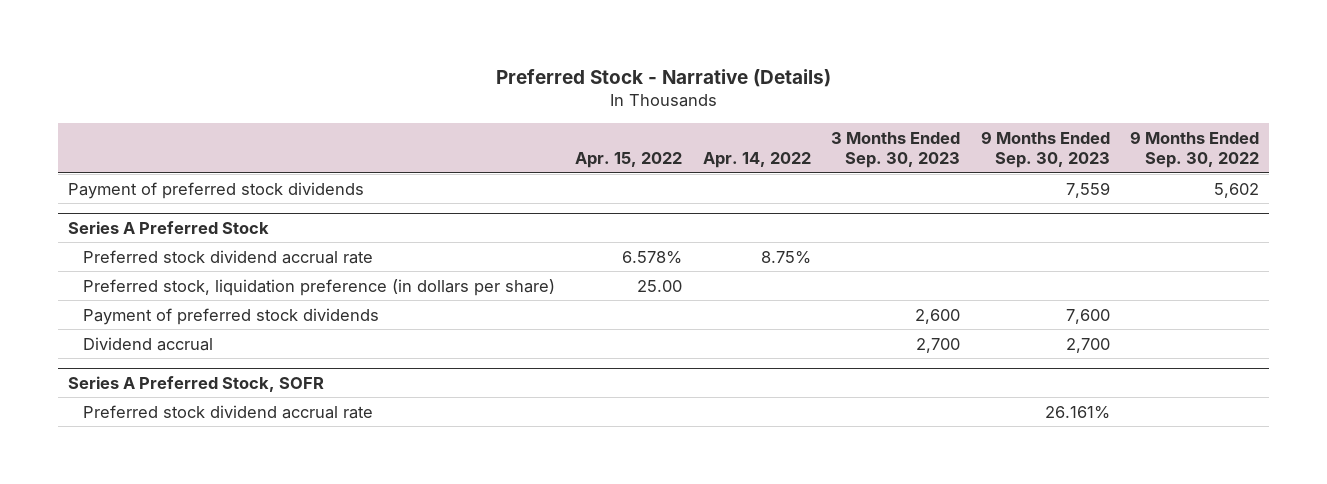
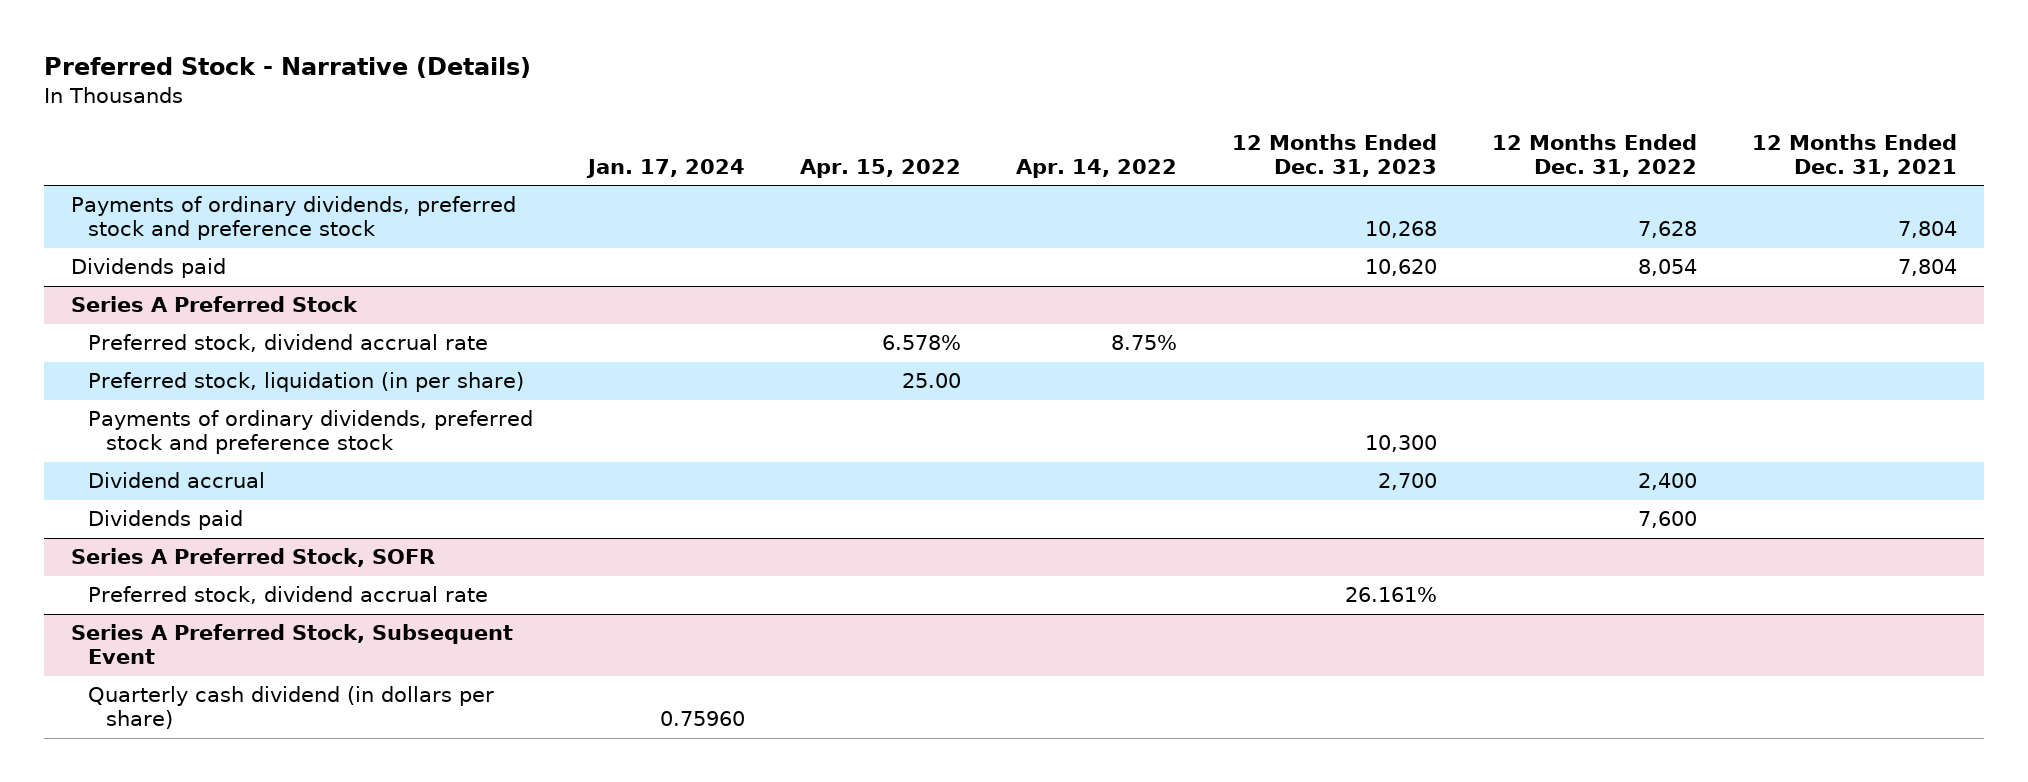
[831,131,961,169] 3 Months Ended Sep. 30, 2023 -> none
[980,130,1110,169] 9 Months Ended Sep. 30, 2023 -> none
[1129,130,1259,169] 9 Months Ended Sep. 30, 2022 -> none
none -> [586,158,746,178] Jan. 17, 2024
none -> [1231,133,1437,177] 12 Months Ended Dec. 31, 2023
none -> [1491,133,1697,177] 12 Months Ended Dec. 31, 2022
none -> [1751,133,1957,177] 12 Months Ended Dec. 31, 2021
[68,181,365,199] Payment of preferred stock dividends -> [71,196,517,241] Payments of ordinary dividends, preferred stock and preference stock
none -> [71,258,227,279] Dividends paid
[83,249,374,264] Preferred stock dividend accrual rate -> [88,334,489,353] Preferred stock, dividend accrual rate
[83,278,556,296] Preferred stock, liquidation preference (in dollars per share) -> [88,372,525,393] Preferred stock, liquidation (in per share)
[83,307,380,325] Payment of preferred stock dividends -> [88,410,534,455] Payments of ordinary dividends, preferred stock and preference stock
none -> [88,510,244,531] Dividends paid
[83,404,374,419] Preferred stock dividend accrual rate -> [88,586,489,605] Preferred stock, dividend accrual rate
none -> [71,624,514,665] Series A Preferred Stock, Subsequent Event
none -> [88,686,495,730] Quarterly cash dividend (in dollars per share)

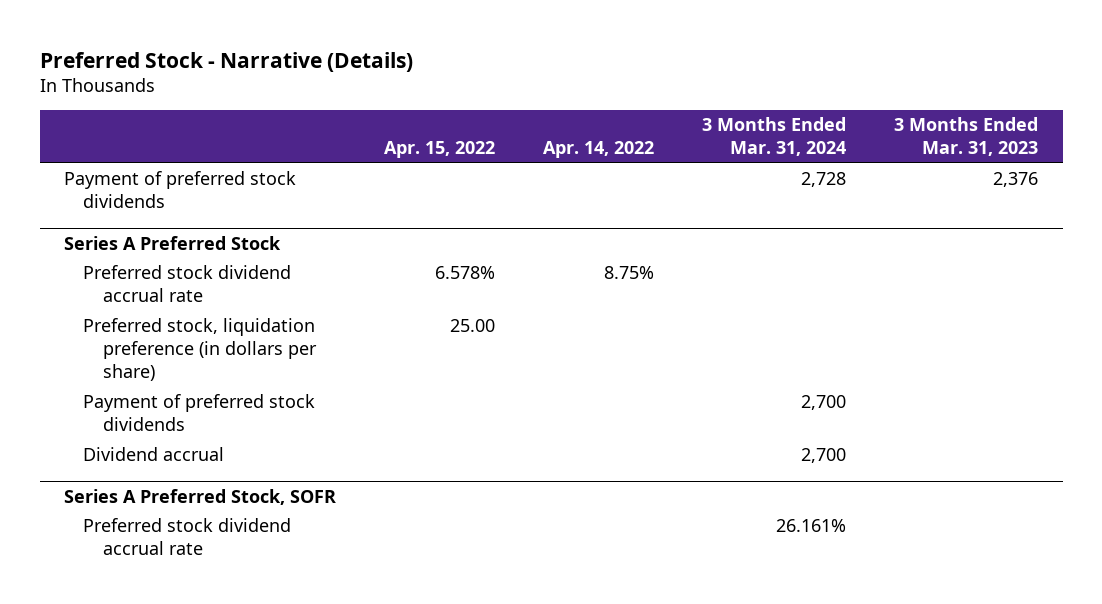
[586,158,746,178] Jan. 17, 2024 -> none
[1231,133,1437,177] 12 Months Ended Dec. 31, 2023 -> none
[1491,133,1697,177] 12 Months Ended Dec. 31, 2022 -> none
[1751,133,1957,177] 12 Months Ended Dec. 31, 2021 -> none
none -> [702,117,847,157] 3 Months Ended Mar. 31, 2024
none -> [894,117,1039,157] 3 Months Ended Mar. 31, 2023
[71,258,227,279] Dividends paid -> none
[71,196,517,241] Payments of ordinary dividends, preferred stock and preference stock -> [63,171,296,209] Payment of preferred stock dividends
[88,334,489,353] Preferred stock, dividend accrual rate -> [83,265,292,303] Preferred stock dividend accrual rate
[88,372,525,393] Preferred stock, liquidation (in per share) -> [83,318,317,382] Preferred stock, liquidation preference (in dollars per share)
[88,410,534,455] Payments of ordinary dividends, preferred stock and preference stock -> [83,394,316,432] Payment of preferred stock dividends
[88,510,244,531] Dividends paid -> none
[71,624,514,665] Series A Preferred Stock, Subsequent Event -> none
[88,686,495,730] Quarterly cash dividend (in dollars per share) -> none
[88,586,489,605] Preferred stock, dividend accrual rate -> [83,518,292,556] Preferred stock dividend accrual rate

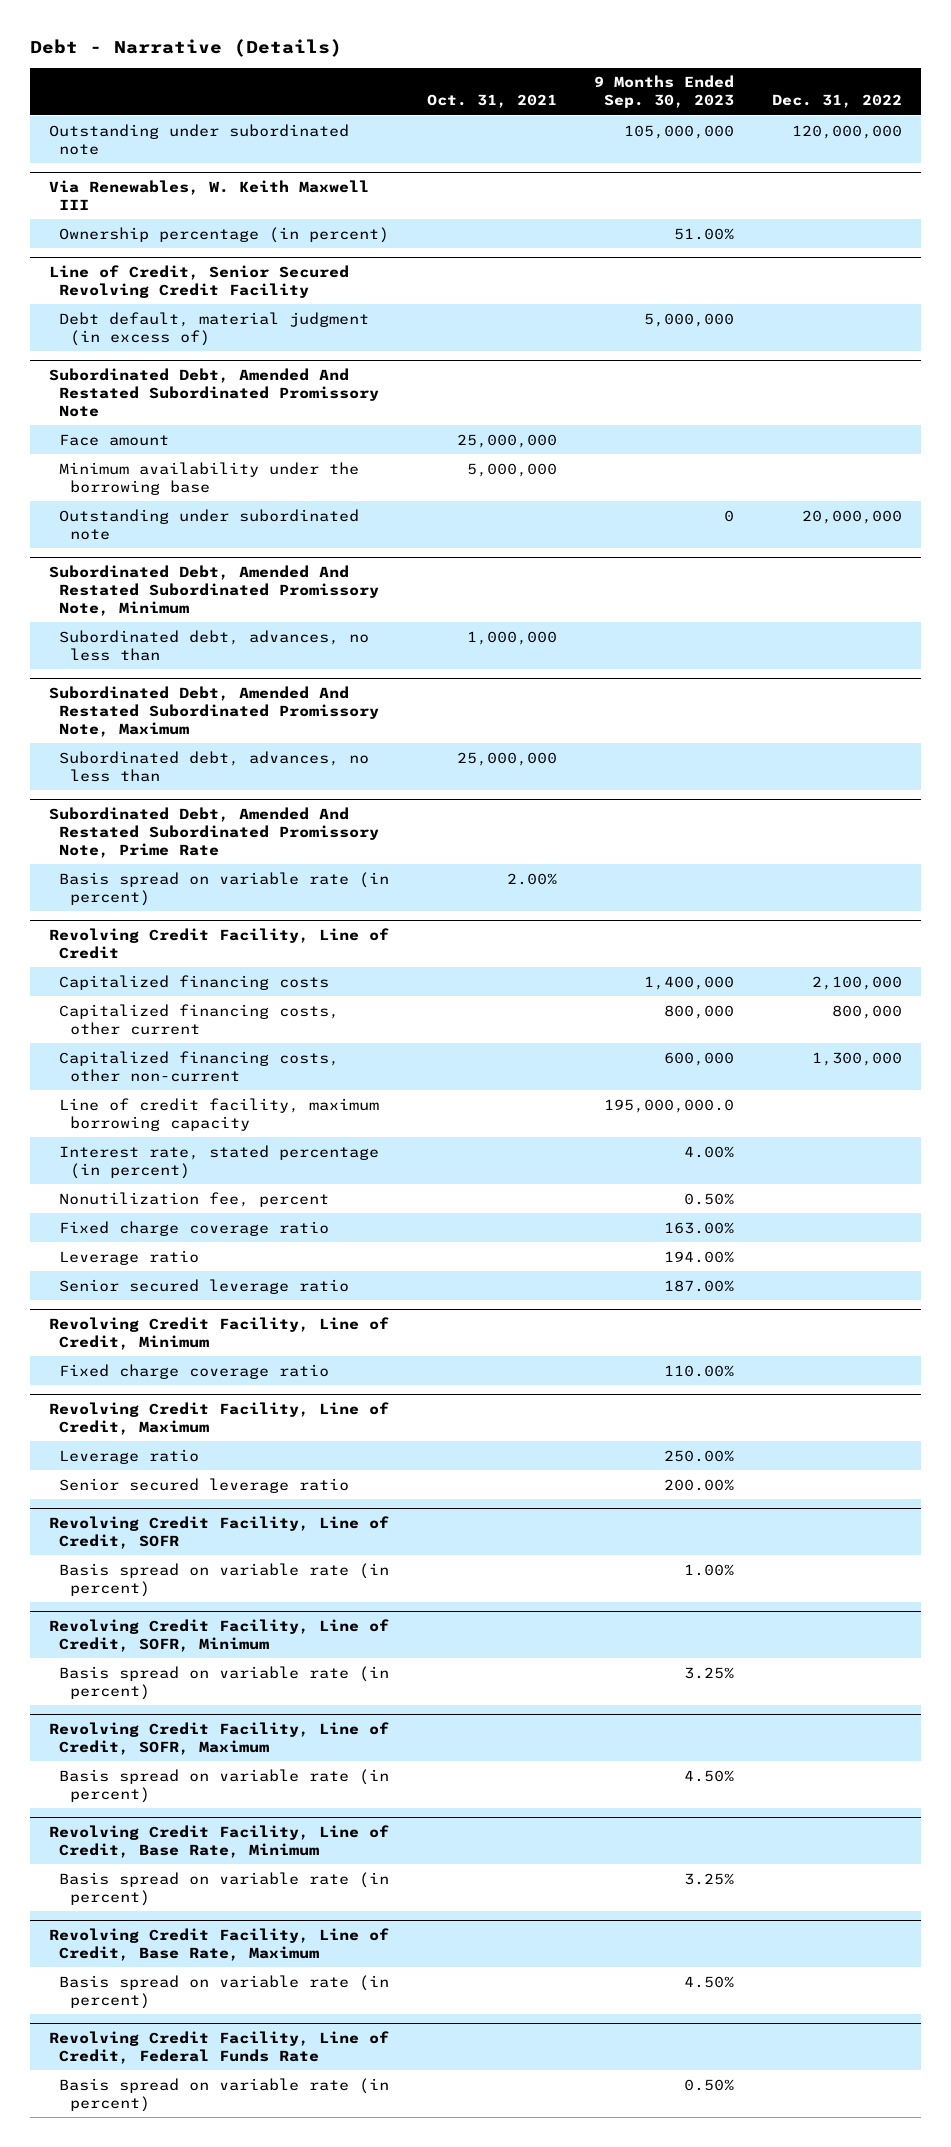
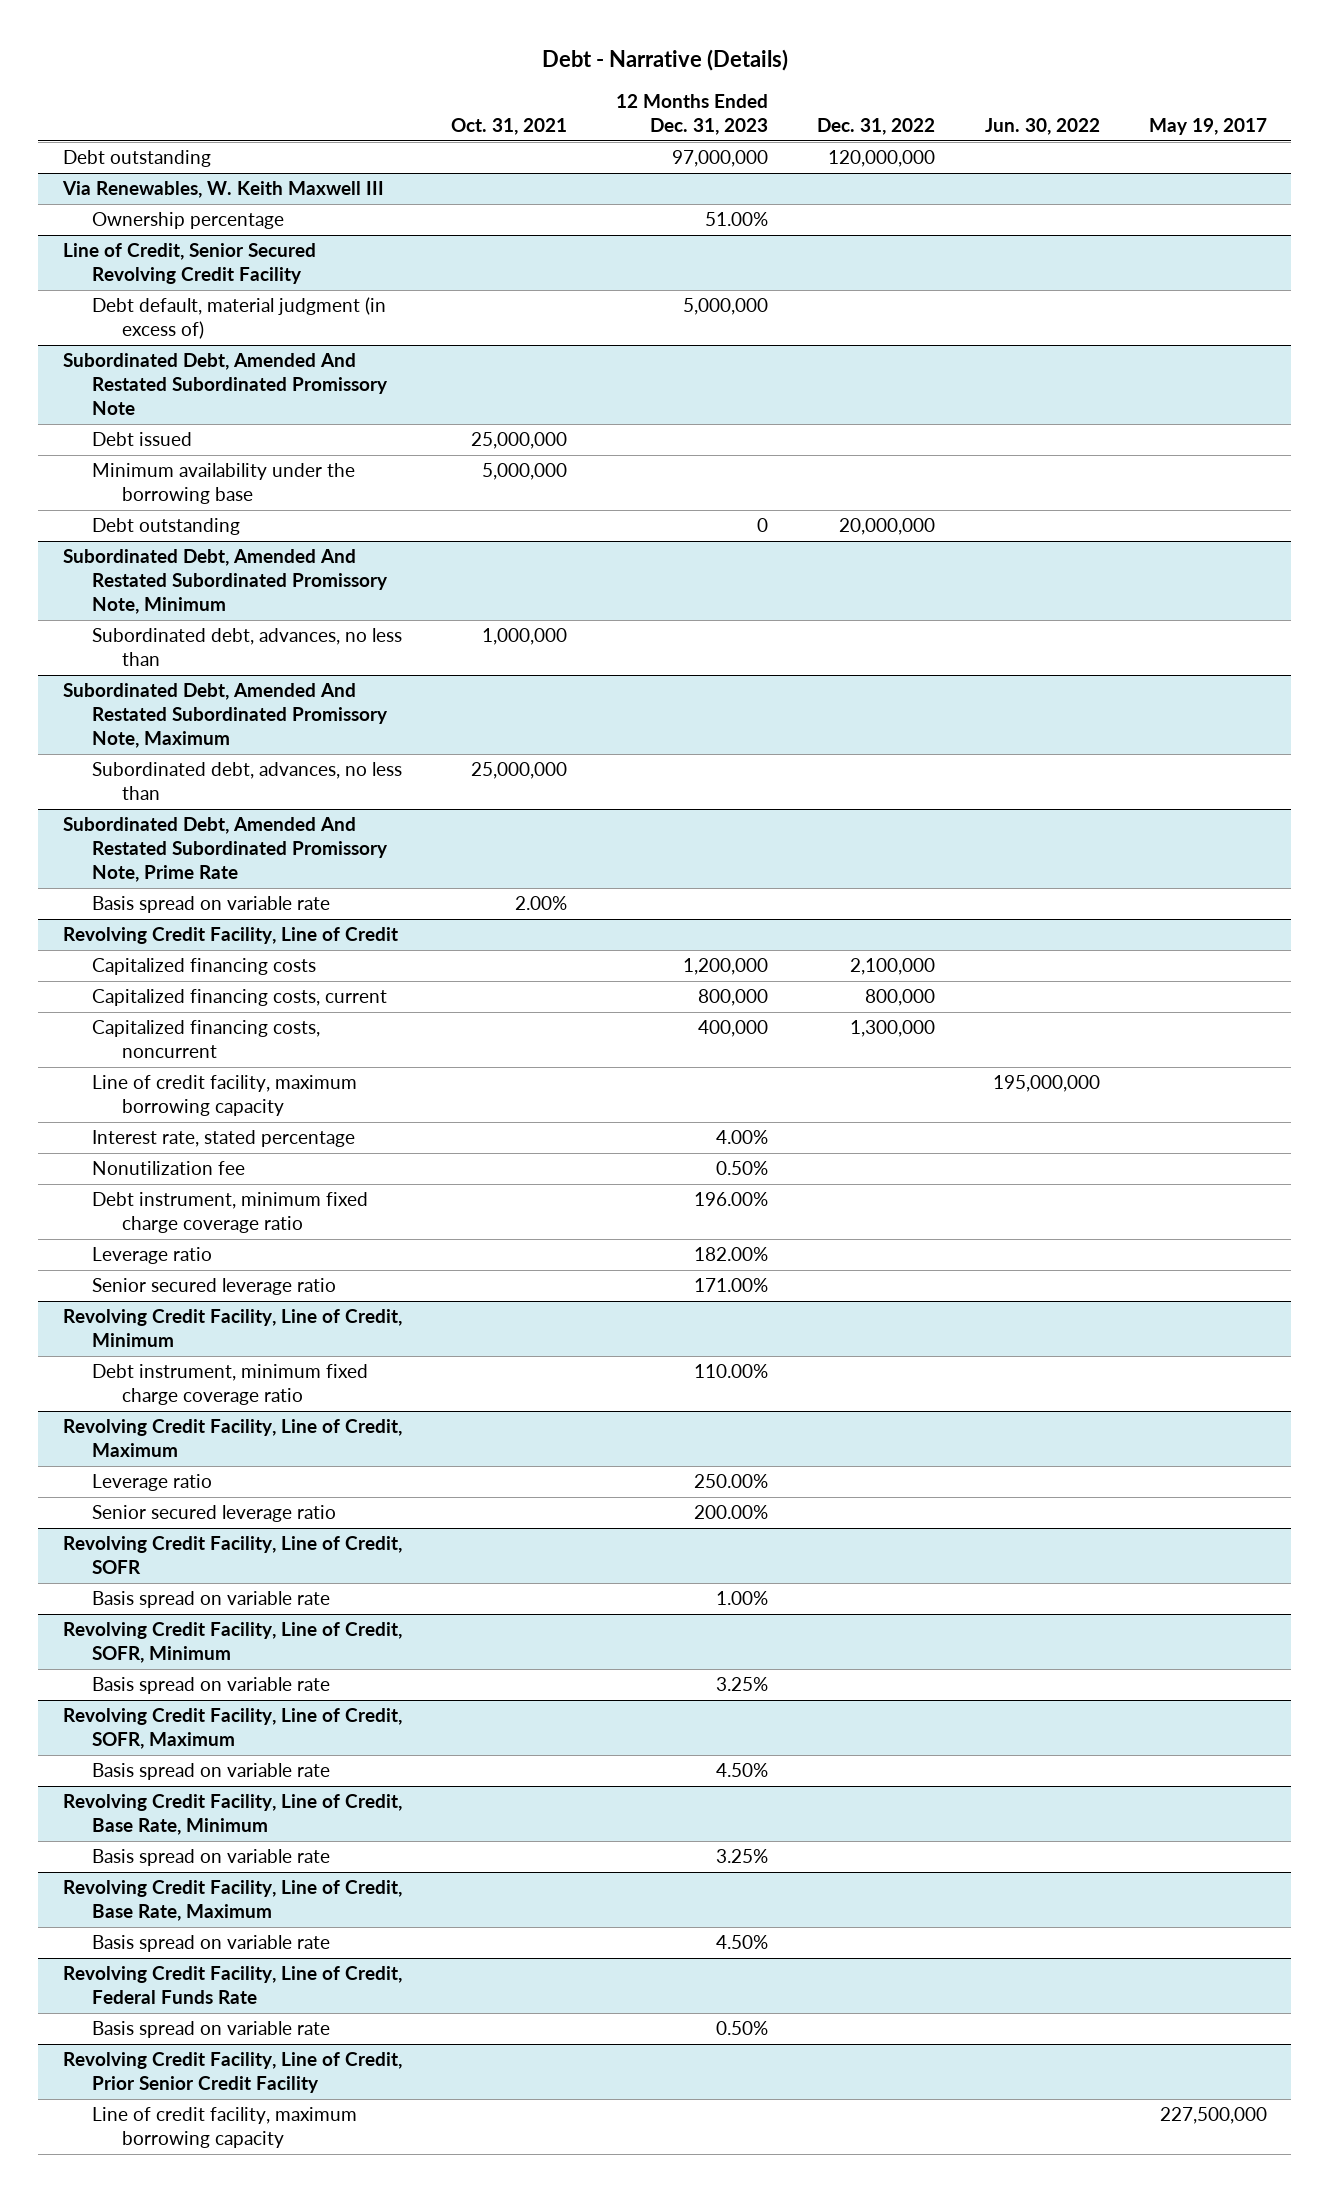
[594,75,735,109] 9 Months Ended Sep. 30, 2023 -> none
none -> [616,93,769,135] 12 Months Ended Dec. 31, 2023
none -> [984,117,1100,135] Jun. 30, 2022
none -> [1148,117,1267,135] May 19, 2017
[49,123,350,155] Outstanding under subordinated note -> [62,150,211,168] Debt outstanding
[59,226,390,243] Ownership percentage (in percent) -> [92,212,285,230] Ownership percentage
[59,433,170,446] Face amount -> [92,432,193,447] Debt issued
[59,508,360,540] Outstanding under subordinated note -> [92,518,241,536] Debt outstanding
[59,871,390,906] Basis spread on variable rate (in percent) -> [92,896,331,914] Basis spread on variable rate
[59,1003,340,1035] Capitalized financing costs, other current -> [92,989,388,1007] Capitalized financing costs, current
[59,1050,340,1082] Capitalized financing costs, other non-current -> [92,1020,321,1059] Capitalized financing costs, noncurrent
[59,1144,380,1179] Interest rate, stated percentage (in percent) -> [92,1130,356,1148] Interest rate, stated percentage
[59,1191,330,1207] Nonutilization fee, percent -> [92,1161,246,1176] Nonutilization fee
[59,1220,330,1236] Fixed charge coverage ratio -> [92,1192,369,1234] Debt instrument, minimum fixed charge coverage ratio
[59,1363,330,1379] Fixed charge coverage ratio -> [92,1364,369,1406] Debt instrument, minimum fixed charge coverage ratio
[59,1562,390,1597] Basis spread on variable rate (in percent) -> [92,1591,331,1609] Basis spread on variable rate
[59,1665,390,1700] Basis spread on variable rate (in percent) -> [92,1677,331,1695] Basis spread on variable rate
[59,1768,390,1803] Basis spread on variable rate (in percent) -> [92,1763,331,1781] Basis spread on variable rate
[59,1871,390,1906] Basis spread on variable rate (in percent) -> [92,1849,331,1867] Basis spread on variable rate
[59,1974,390,2009] Basis spread on variable rate (in percent) -> [92,1935,331,1953] Basis spread on variable rate
[59,2077,390,2112] Basis spread on variable rate (in percent) -> [92,2021,331,2039] Basis spread on variable rate
none -> [62,2052,402,2094] Revolving Credit Facility, Line of Credit, Prior Senior Credit Facility
none -> [92,2107,358,2149] Line of credit facility, maximum borrowing capacity

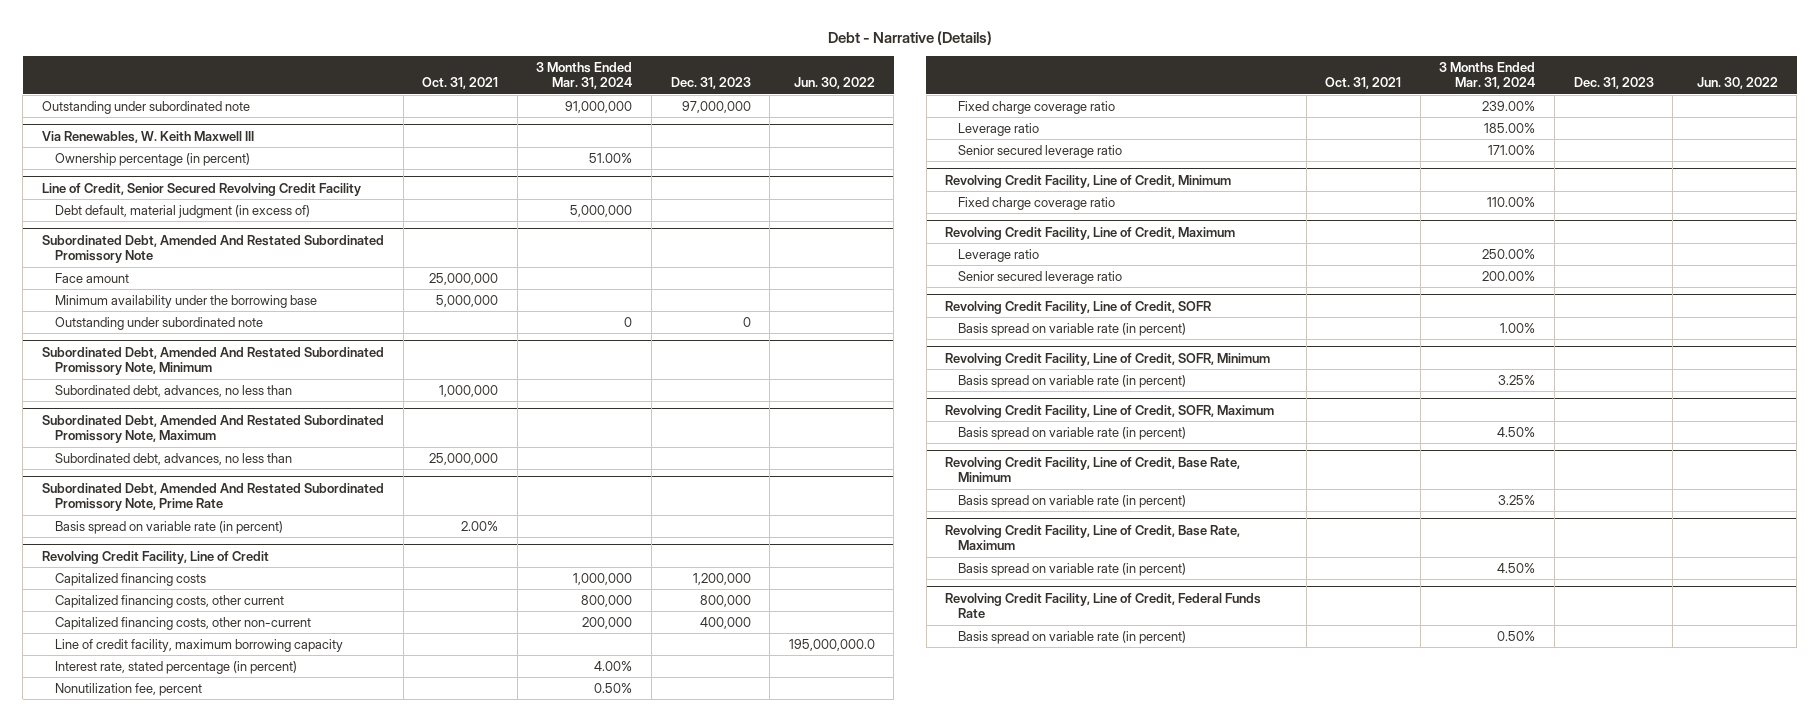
[616,93,769,135] 12 Months Ended Dec. 31, 2023 -> none
[817,117,936,135] Dec. 31, 2022 -> none
[1148,117,1267,135] May 19, 2017 -> none
none -> [536,61,633,90] 3 Months Ended Mar. 31, 2024
none -> [670,77,751,90] Dec. 31, 2023
[62,150,211,168] Debt outstanding -> [42,100,251,114] Outstanding under subordinated note
[92,212,285,230] Ownership percentage -> [55,152,251,166] Ownership percentage (in percent)
[92,432,193,447] Debt issued -> [55,272,130,283] Face amount
[92,518,241,536] Debt outstanding -> [55,316,264,330] Outstanding under subordinated note
[92,896,331,914] Basis spread on variable rate -> [55,520,284,534] Basis spread on variable rate (in percent)
[92,989,388,1007] Capitalized financing costs, current -> [55,594,285,608] Capitalized financing costs, other current
[92,1020,321,1059] Capitalized financing costs, noncurrent -> [55,616,312,630] Capitalized financing costs, other non-current
[992,1075,1100,1093] 195,000,000 -> [788,638,875,651] 195,000,000.0
[92,1130,356,1148] Interest rate, stated percentage -> [55,660,298,674] Interest rate, stated percentage (in percent)
[92,1161,246,1176] Nonutilization fee -> [55,682,203,696] Nonutilization fee, percent
[92,1192,369,1234] Debt instrument, minimum fixed charge coverage ratio -> [958,100,1116,114] Fixed charge coverage ratio
[92,1364,369,1406] Debt instrument, minimum fixed charge coverage ratio -> [958,196,1116,210] Fixed charge coverage ratio
[92,1591,331,1609] Basis spread on variable rate -> [958,322,1187,336] Basis spread on variable rate (in percent)
[92,1677,331,1695] Basis spread on variable rate -> [958,374,1187,388] Basis spread on variable rate (in percent)
[92,1763,331,1781] Basis spread on variable rate -> [958,426,1187,440] Basis spread on variable rate (in percent)
[92,1849,331,1867] Basis spread on variable rate -> [958,494,1187,508] Basis spread on variable rate (in percent)
[92,1935,331,1953] Basis spread on variable rate -> [958,562,1187,576] Basis spread on variable rate (in percent)
[62,2052,402,2094] Revolving Credit Facility, Line of Credit, Prior Senior Credit Facility -> none
[92,2107,358,2149] Line of credit facility, maximum borrowing capacity -> none
[92,2021,331,2039] Basis spread on variable rate -> [958,630,1187,644] Basis spread on variable rate (in percent)

